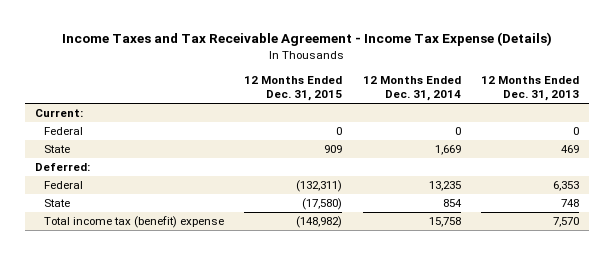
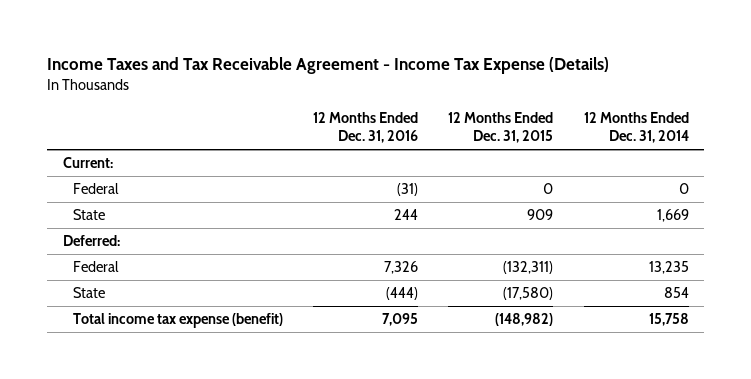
[480,75,579,102] 12 Months Ended Dec. 31, 2013 -> none
none -> [313,111,419,144] 12 Months Ended Dec. 31, 2016
[43,216,224,229] Total income tax (benefit) expense -> [72,313,283,329] Total income tax expense (benefit)

